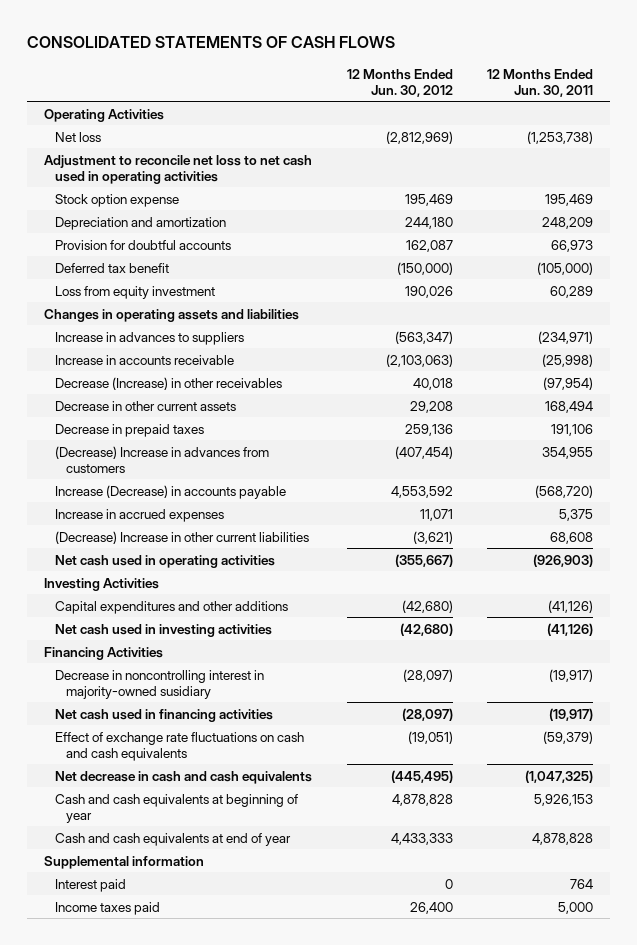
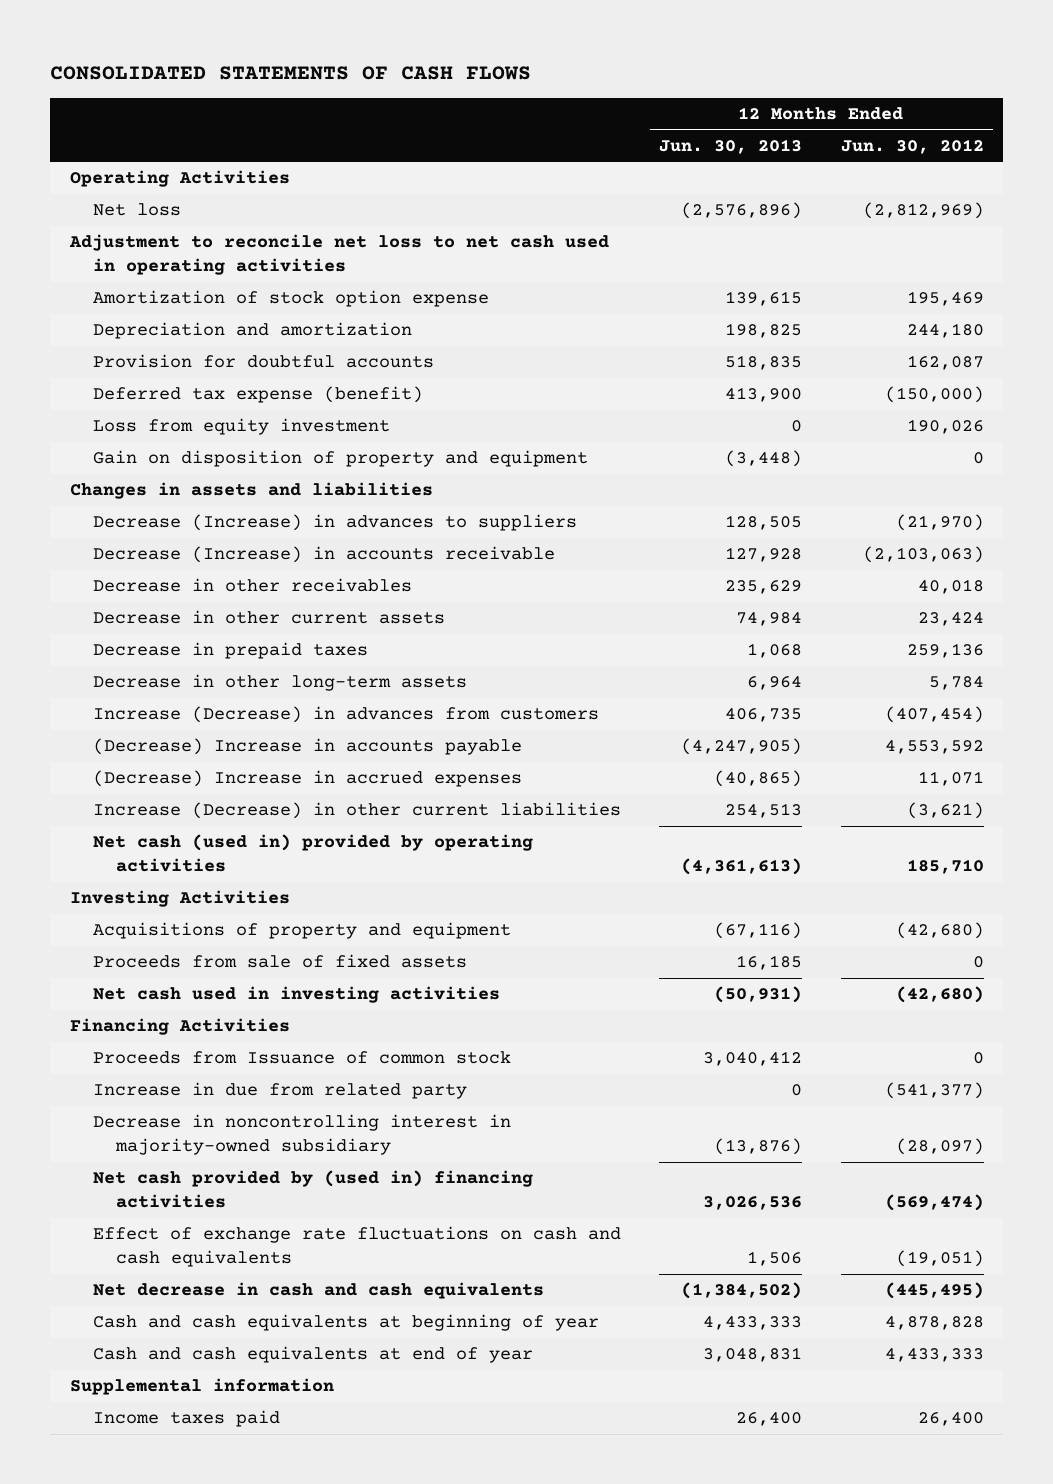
[486,68,593,97] 12 Months Ended Jun. 30, 2011 -> none
none -> [659,139,803,155] Jun. 30, 2013
[55,193,180,207] Stock option expense -> [92,290,489,308] Amortization of stock option expense
[55,262,170,273] Deferred tax benefit -> [92,386,423,404] Deferred tax expense (benefit)
none -> [92,450,588,468] Gain on disposition of property and equipment
[44,308,300,322] Changes in operating assets and liabilities -> [69,482,433,500] Changes in assets and liabilities
[55,331,245,345] Increase in advances to suppliers -> [92,514,577,532] Decrease (Increase) in advances to suppliers
[394,330,453,344] (563,347) -> [895,514,984,532] (21,970)
[55,354,235,365] Increase in accounts receivable -> [92,546,555,564] Decrease (Increase) in accounts receivable
[55,376,283,390] Decrease (Increase) in other receivables -> [92,578,412,593] Decrease in other receivables
[409,400,453,413] 29,208 -> [917,612,984,627] 23,424
none -> [92,674,467,692] Decrease in other long-term assets
[55,445,270,473] (Decrease) Increase in advances from customers -> [92,706,599,724] Increase (Decrease) in advances from customers
[55,484,287,499] Increase (Decrease) in accounts payable -> [92,738,522,756] (Decrease) Increase in accounts payable
[55,508,225,522] Increase in accrued expenses -> [92,770,522,788] (Decrease) Increase in accrued expenses
[55,530,310,544] (Decrease) Increase in other current liabilities -> [92,802,621,820] Increase (Decrease) in other current liabilities
[55,554,276,568] Net cash used in operating activities -> [92,834,533,873] Net cash (used in) provided by operating activities
[394,553,453,567] (355,667) -> [906,859,984,875] 185,710
[55,600,289,614] Capital expenditures and other additions -> [92,922,511,940] Acquisitions of property and equipment
none -> [92,954,467,969] Proceeds from sale of fixed assets
none -> [92,1051,511,1065] Proceeds from Issuance of common stock
none -> [92,1082,467,1100] Increase in due from related party
[55,669,265,699] Decrease in noncontrolling interest in majority-owned susidiary -> [92,1114,511,1156] Decrease in noncontrolling interest in majority-owned subsidiary
[55,708,274,722] Net cash used in financing activities -> [92,1170,533,1209] Net cash provided by (used in) financing activities
[401,707,453,721] (28,097) -> [884,1194,984,1212] (569,474)
[55,878,127,892] Interest paid -> none

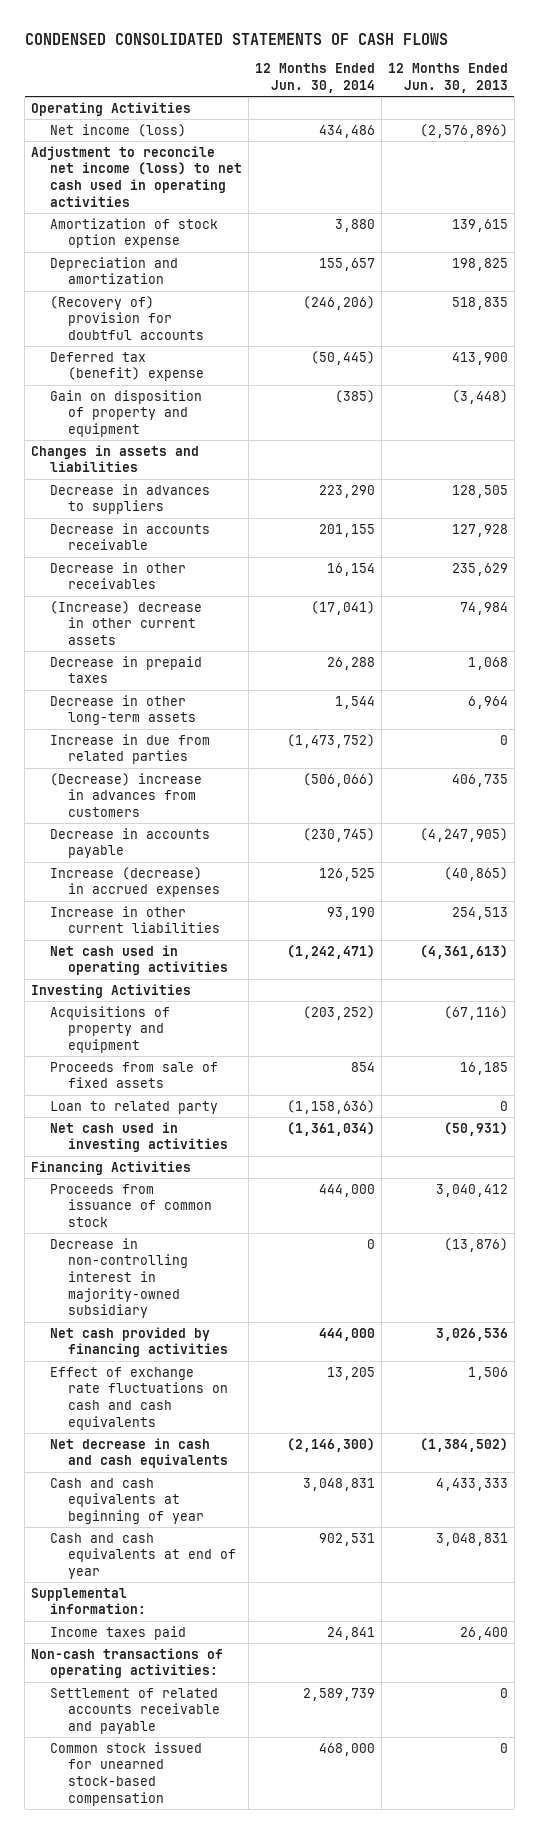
[50,66,532,81] CONSOLIDATED STATEMENTS OF CASH FLOWS -> [24,32,448,45] CONDENSED CONSOLIDATED STATEMENTS OF CASH FLOWS
[840,139,984,155] Jun. 30, 2012 -> none
none -> [254,63,375,93] 12 Months Ended Jun. 30, 2014
[92,203,181,217] Net loss -> [49,123,186,137] Net income (loss)
[68,234,609,276] Adjustment to reconcile net loss to net cash used in operating activities -> [30,145,242,207] Adjustment to reconcile net income (loss) to net cash used in operating activities
[92,418,390,436] Loss from equity investment -> none
[92,354,434,369] Provision for doubtful accounts -> [49,295,205,341] (Recovery of) provision for doubtful accounts
[92,386,423,404] Deferred tax expense (benefit) -> [49,351,205,382] Deferred tax (benefit) expense
[92,514,577,532] Decrease (Increase) in advances to suppliers -> [49,483,210,515] Decrease in advances to suppliers
[92,546,555,564] Decrease (Increase) in accounts receivable -> [49,522,210,551] Decrease in accounts receivable
[92,610,445,625] Decrease in other current assets -> [49,600,202,646] (Increase) decrease in other current assets
none -> [49,733,210,765] Increase in due from related parties
[92,706,599,724] Increase (Decrease) in advances from customers -> [49,772,202,818] (Decrease) increase in advances from customers
[92,738,522,756] (Decrease) Increase in accounts payable -> [49,827,210,859] Decrease in accounts payable
[92,770,522,788] (Decrease) Increase in accrued expenses -> [49,866,221,898] Increase (decrease) in accrued expenses
[92,802,621,820] Increase (Decrease) in other current liabilities -> [49,905,221,934] Increase in other current liabilities
[92,834,533,873] Net cash (used in) provided by operating activities -> [49,944,229,976] Net cash used in operating activities
none -> [49,1100,218,1114] Loan to related party
[92,1082,467,1100] Increase in due from related party -> none
[92,1051,511,1065] Proceeds from Issuance of common stock -> [49,1183,213,1228] Proceeds from issuance of common stock
[92,1114,511,1156] Decrease in noncontrolling interest in majority-owned subsidiary -> [49,1237,189,1319] Decrease in non-controlling interest in majority-owned subsidiary
[92,1170,533,1209] Net cash provided by (used in) financing activities -> [49,1326,229,1358] Net cash provided by financing activities
[69,1378,334,1396] Supplemental information -> [30,1587,146,1615] Supplemental information:
none -> [30,1647,223,1679] Non-cash transactions of operating activities:
none -> [49,1687,221,1735] Settlement of related accounts receivable and payable
none -> [49,1741,202,1806] Common stock issued for unearned stock-based compensation

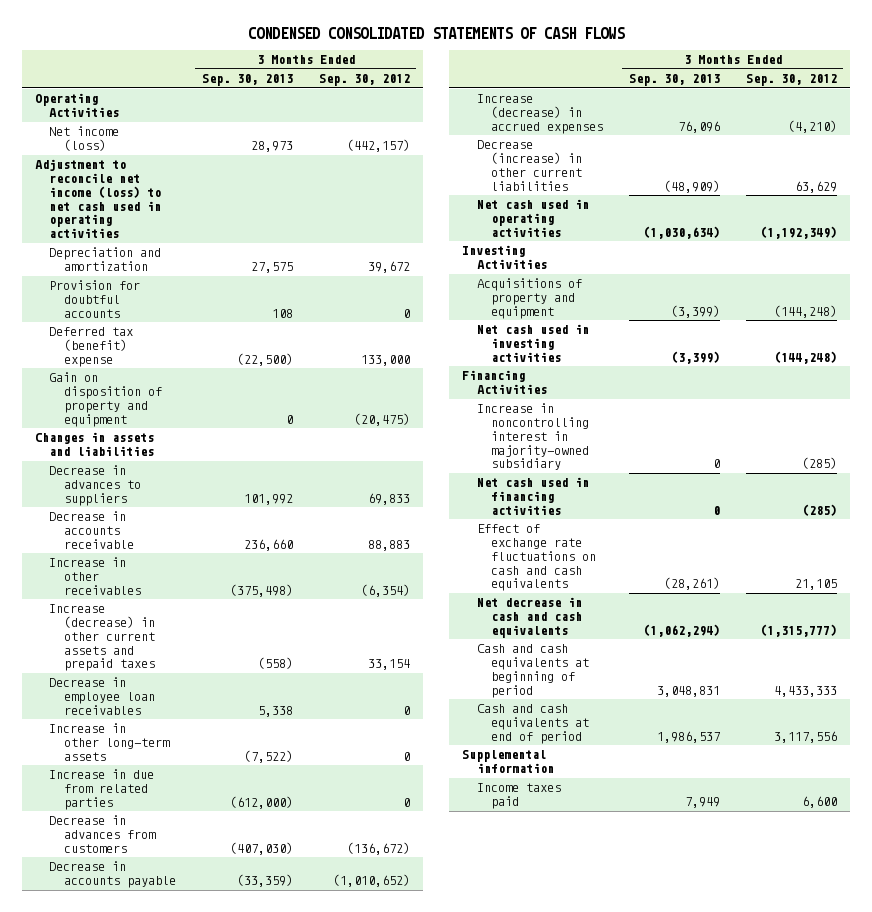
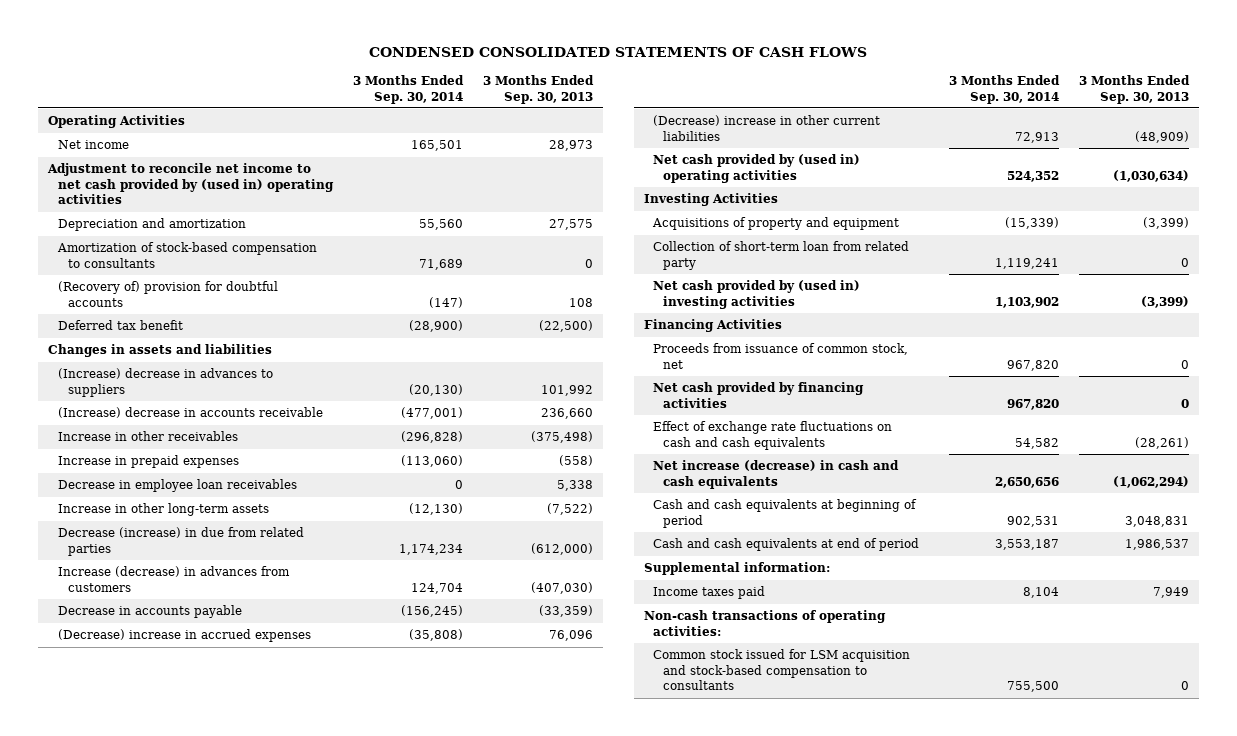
[318,73,410,86] Sep. 30, 2012 -> none
none -> [352,75,464,104] 3 Months Ended Sep. 30, 2014
[49,126,120,152] Net income (loss) -> [57,140,129,150] Net income
[35,159,162,239] Adjustment to reconcile net income (loss) to net cash used in operating activities -> [46,163,334,205] Adjustment to reconcile net income to net cash provided by (used in) operating activities
[49,372,162,427] Gain on disposition of property and equipment -> none
none -> [56,242,317,268] Amortization of stock-based compensation to consultants
[49,280,141,318] Provision for doubtful accounts -> [57,281,278,307] (Recovery of) provision for doubtful accounts
[49,327,134,367] Deferred tax (benefit) expense -> [57,320,183,331] Deferred tax benefit
[49,465,141,506] Decrease in advances to suppliers -> [57,368,273,397] (Increase) decrease in advances to suppliers
[49,511,134,549] Decrease in accounts receivable -> [57,407,323,419] (Increase) decrease in accounts receivable
[49,604,155,672] Increase (decrease) in other current assets and prepaid taxes -> [57,455,239,469] Increase in prepaid expenses
[49,769,155,810] Increase in due from related parties -> [57,527,304,556] Decrease (increase) in due from related parties
[49,815,156,853] Decrease in advances from customers -> [57,566,290,592] Increase (decrease) in advances from customers
[476,94,603,134] Increase (decrease) in accrued expenses -> [57,629,311,643] (Decrease) increase in accrued expenses
[476,140,582,191] Decrease (increase) in other current liabilities -> [653,115,881,141] (Decrease) increase in other current liabilities
[476,199,589,237] Net cash used in operating activities -> [653,154,861,183] Net cash provided by (used in) operating activities
none -> [653,241,910,270] Collection of short-term loan from related party
[476,324,589,362] Net cash used in investing activities -> [653,280,861,309] Net cash provided by (used in) investing activities
[476,403,589,471] Increase in noncontrolling interest in majority-owned subsidiary -> none
none -> [653,343,909,369] Proceeds from issuance of common stock, net
[476,477,589,515] Net cash used in financing activities -> [653,382,865,408] Net cash provided by financing activities
[476,597,582,638] Net decrease in cash and cash equivalents -> [653,460,900,489] Net increase (decrease) in cash and cash equivalents
[462,750,554,774] Supplemental information -> [643,562,830,576] Supplemental information:
none -> [643,610,886,636] Non-cash transactions of operating activities:
none -> [653,649,911,691] Common stock issued for LSM acquisition and stock-based compensation to consultants

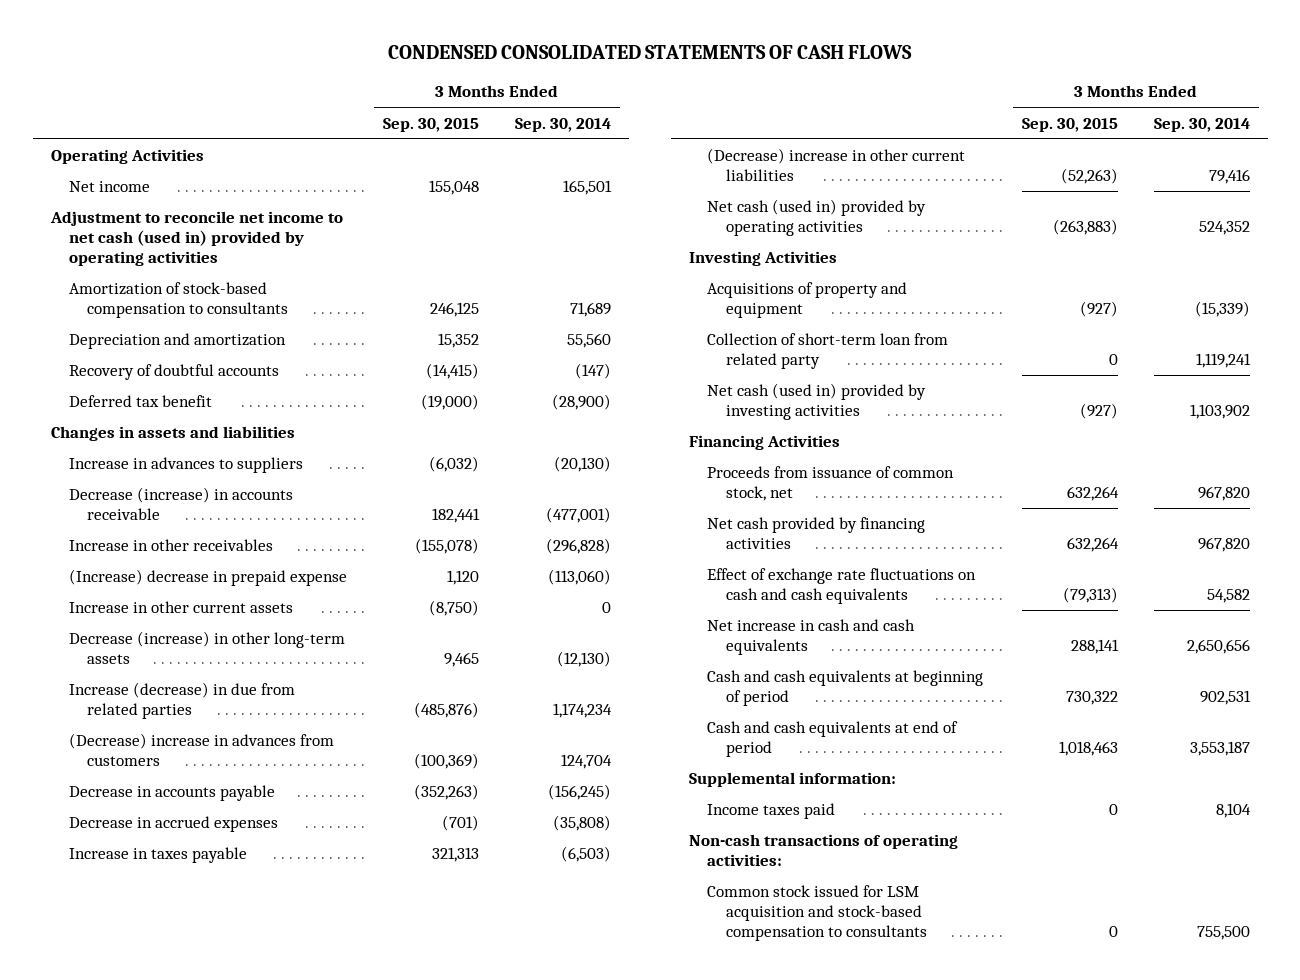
[483,75,595,104] 3 Months Ended Sep. 30, 2013 -> none
none -> [382,117,479,132] Sep. 30, 2015
[46,163,334,205] Adjustment to reconcile net income to net cash provided by (used in) operating activities -> [49,211,343,267] Adjustment to reconcile net income to net cash (used in) provided by operating activities
[57,218,246,232] Depreciation and amortization -> [68,333,286,350] Depreciation and amortization
[57,281,278,307] (Recovery of) provision for doubtful accounts -> [68,364,279,381] Recovery of doubtful accounts
[57,368,273,397] (Increase) decrease in advances to suppliers -> [68,457,303,474] Increase in advances to suppliers
[57,407,323,419] (Increase) decrease in accounts receivable -> [68,487,293,521] Decrease (increase) in accounts receivable
[57,479,297,493] Decrease in employee loan receivables -> none
[57,455,239,469] Increase in prepaid expenses -> [68,569,347,587] (Increase) decrease in prepaid expense
none -> [68,601,293,614] Increase in other current assets
[57,503,269,517] Increase in other long-term assets -> [68,631,345,665] Decrease (increase) in other long-term assets
[57,527,304,556] Decrease (increase) in due from related parties -> [68,682,295,720] Increase (decrease) in due from related parties
[57,566,290,592] Increase (decrease) in advances from customers -> [68,733,334,767] (Decrease) increase in advances from customers
[57,629,311,643] (Decrease) increase in accrued expenses -> [68,816,278,833] Decrease in accrued expenses
none -> [68,847,247,864] Increase in taxes payable
[1014,131,1059,143] 72,913 -> [1208,169,1250,185] 79,416
[653,154,861,183] Net cash provided by (used in) operating activities -> [707,199,927,237] Net cash (used in) provided by operating activities
[653,280,861,309] Net cash provided by (used in) investing activities -> [707,383,927,421] Net cash (used in) provided by investing activities
[653,460,900,489] Net increase (decrease) in cash and cash equivalents -> [707,619,916,656] Net increase in cash and cash equivalents

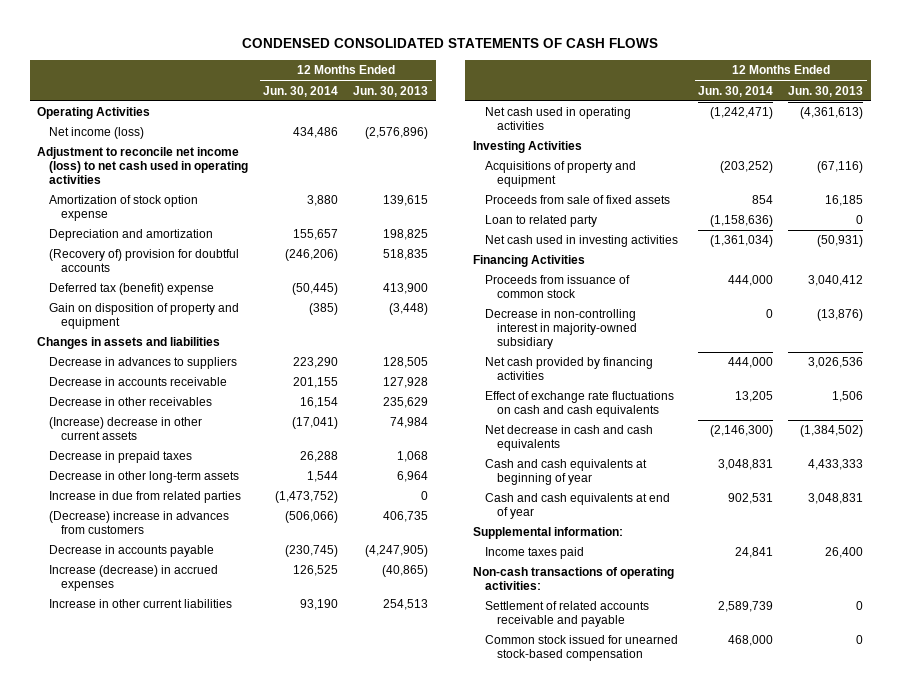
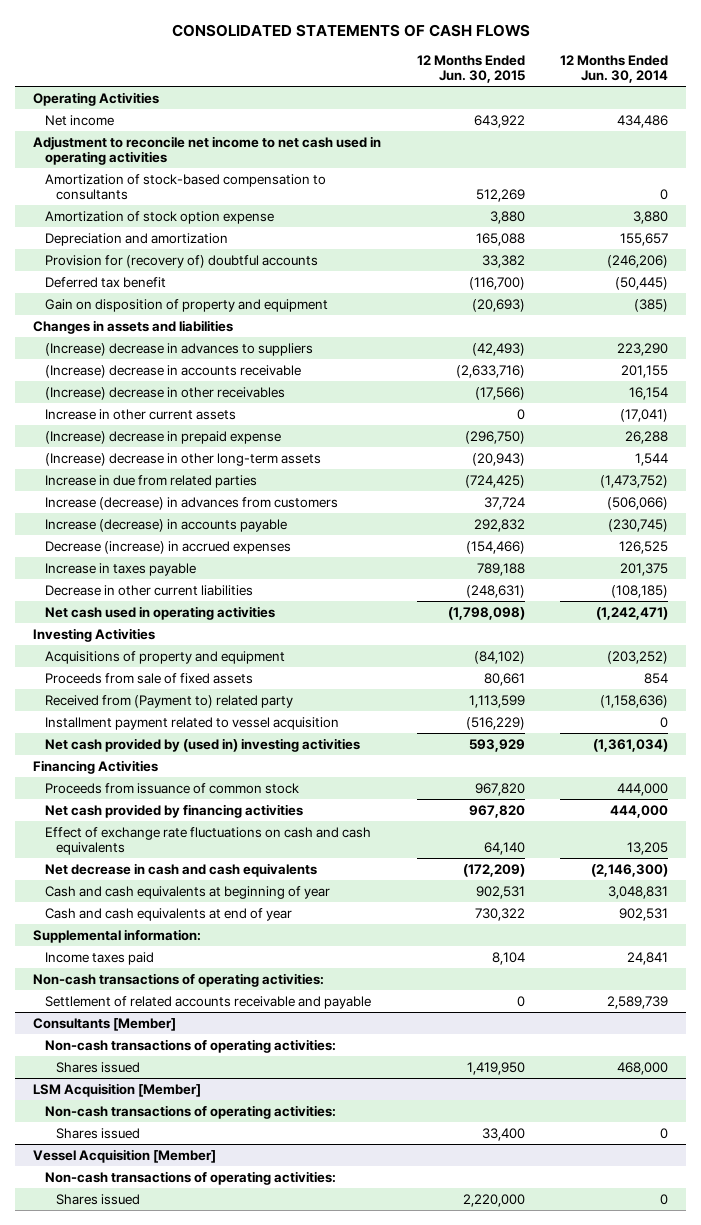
[242,38,659,49] CONDENSED CONSOLIDATED STATEMENTS OF CASH FLOWS -> [171,23,530,37] CONSOLIDATED STATEMENTS OF CASH FLOWS
[353,85,429,97] Jun. 30, 2013 -> none
none -> [416,54,525,84] 12 Months Ended Jun. 30, 2015
[49,127,145,140] Net income (loss) -> [44,114,114,126] Net income
[37,147,249,184] Adjustment to reconcile net income (loss) to net cash used in operating activities -> [32,135,381,166] Adjustment to reconcile net income to net cash used in operating activities
none -> [44,173,326,201] Amortization of stock-based compensation to consultants
[49,249,240,272] (Recovery of) provision for doubtful accounts -> [44,254,318,268] Provision for (recovery of) doubtful accounts
[49,283,215,296] Deferred tax (benefit) expense -> [44,276,166,288] Deferred tax benefit
[49,357,238,370] Decrease in advances to suppliers -> [44,342,313,356] (Increase) decrease in advances to suppliers
[49,377,228,387] Decrease in accounts receivable -> [44,364,301,378] (Increase) decrease in accounts receivable
[49,397,213,407] Decrease in other receivables -> [44,386,285,400] (Increase) decrease in other receivables
[49,417,203,440] (Increase) decrease in other current assets -> [44,408,236,420] Increase in other current assets
[49,451,193,464] Decrease in prepaid taxes -> [44,430,281,444] (Increase) decrease in prepaid expense
[49,471,240,484] Decrease in other long-term assets -> [44,452,321,466] (Increase) decrease in other long-term assets
[49,511,230,534] (Decrease) increase in advances from customers -> [44,496,338,510] Increase (decrease) in advances from customers
[49,545,215,558] Decrease in accounts payable -> [44,518,287,532] Increase (decrease) in accounts payable
[49,565,219,591] Increase (decrease) in accrued expenses -> [44,540,291,554] Decrease (increase) in accrued expenses
none -> [44,562,196,576] Increase in taxes payable
[49,599,233,609] Increase in other current liabilities -> [44,584,253,596] Decrease in other current liabilities
[300,599,339,611] 93,190 -> [611,584,669,598] (108,185)
[484,215,597,228] Loan to related party -> [44,694,293,708] Received from (Payment to) related party
none -> [44,716,339,730] Installment payment related to vessel acquisition
[484,235,678,248] Net cash used in investing activities -> [44,737,360,752] Net cash provided by (used in) investing activities
[484,309,637,349] Decrease in non-controlling interest in majority-owned subsidiary -> none
none -> [32,1017,176,1031] Consultants [Member]
none -> [44,1038,336,1053] Non-cash transactions of operating activities:
[484,635,678,661] Common stock issued for unearned stock-based compensation -> [56,1061,141,1073] Shares issued
none -> [32,1082,201,1097] LSM Acquisition [Member]
none -> [44,1104,336,1119] Non-cash transactions of operating activities:
none -> [56,1127,141,1139] Shares issued
none -> [32,1148,216,1163] Vessel Acquisition [Member]
none -> [44,1170,336,1185] Non-cash transactions of operating activities:
none -> [56,1193,141,1205] Shares issued

